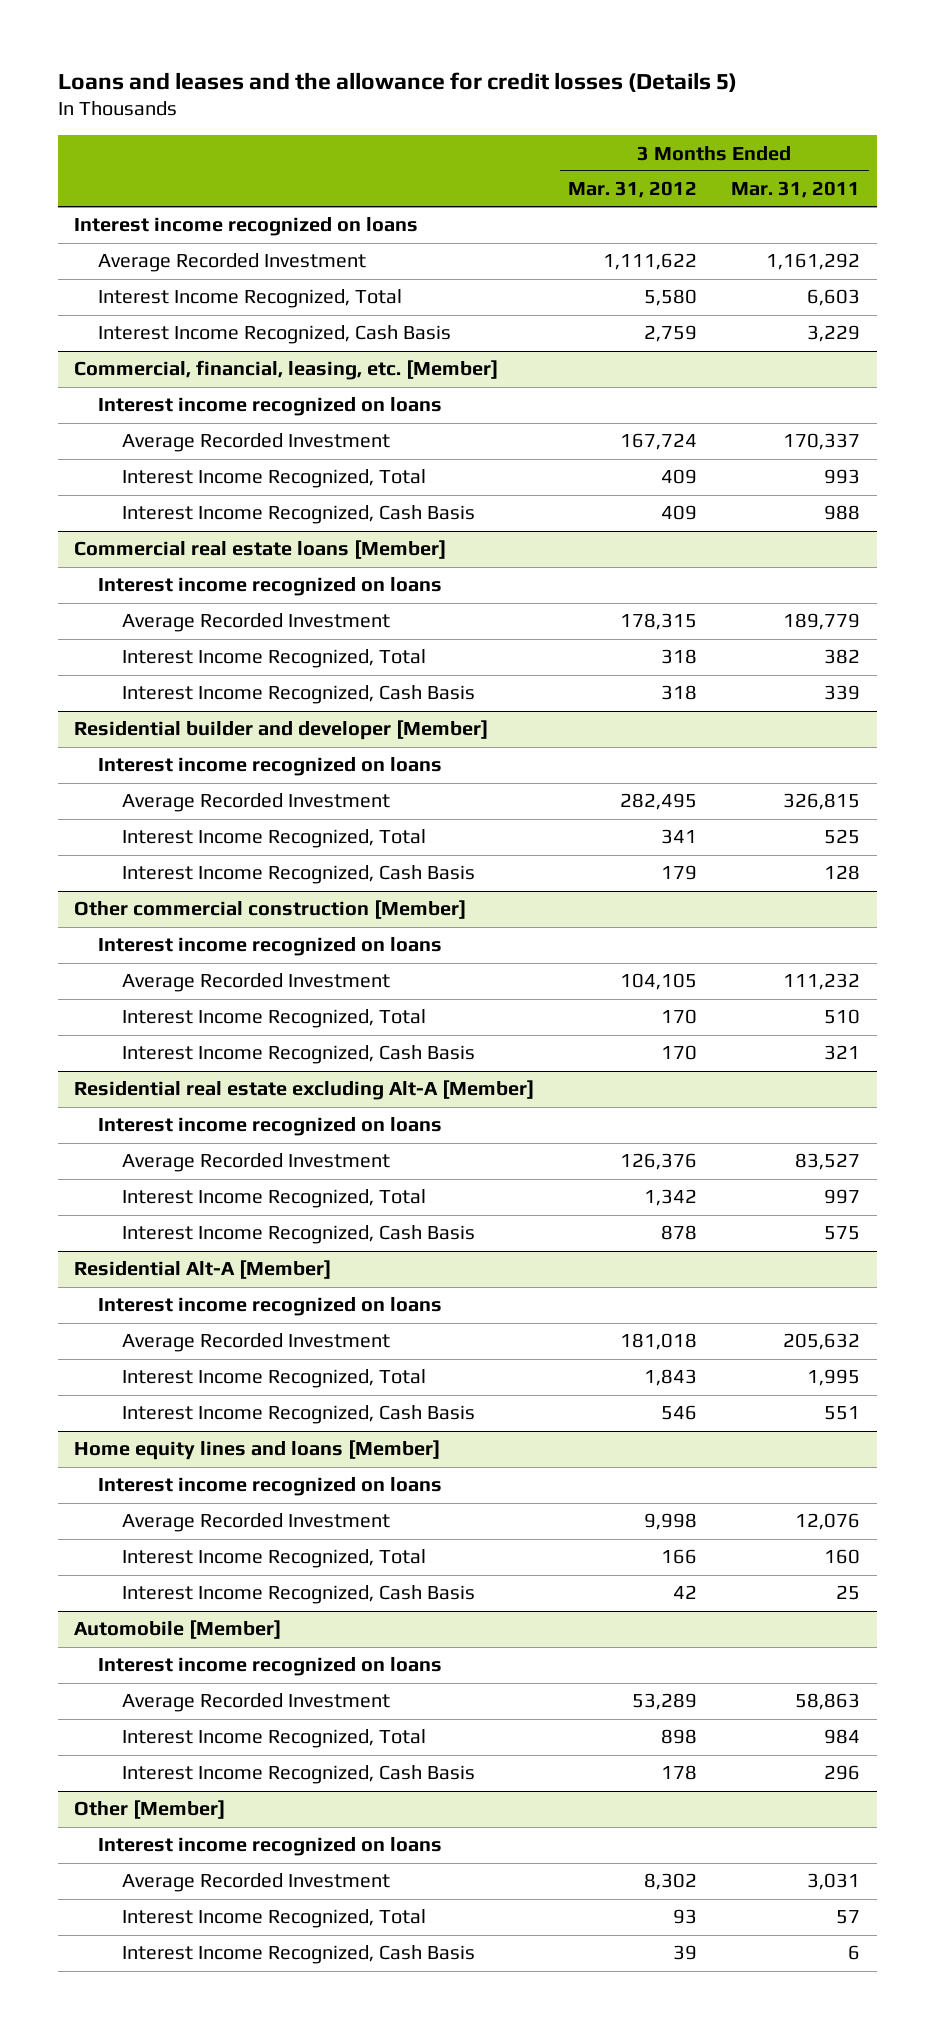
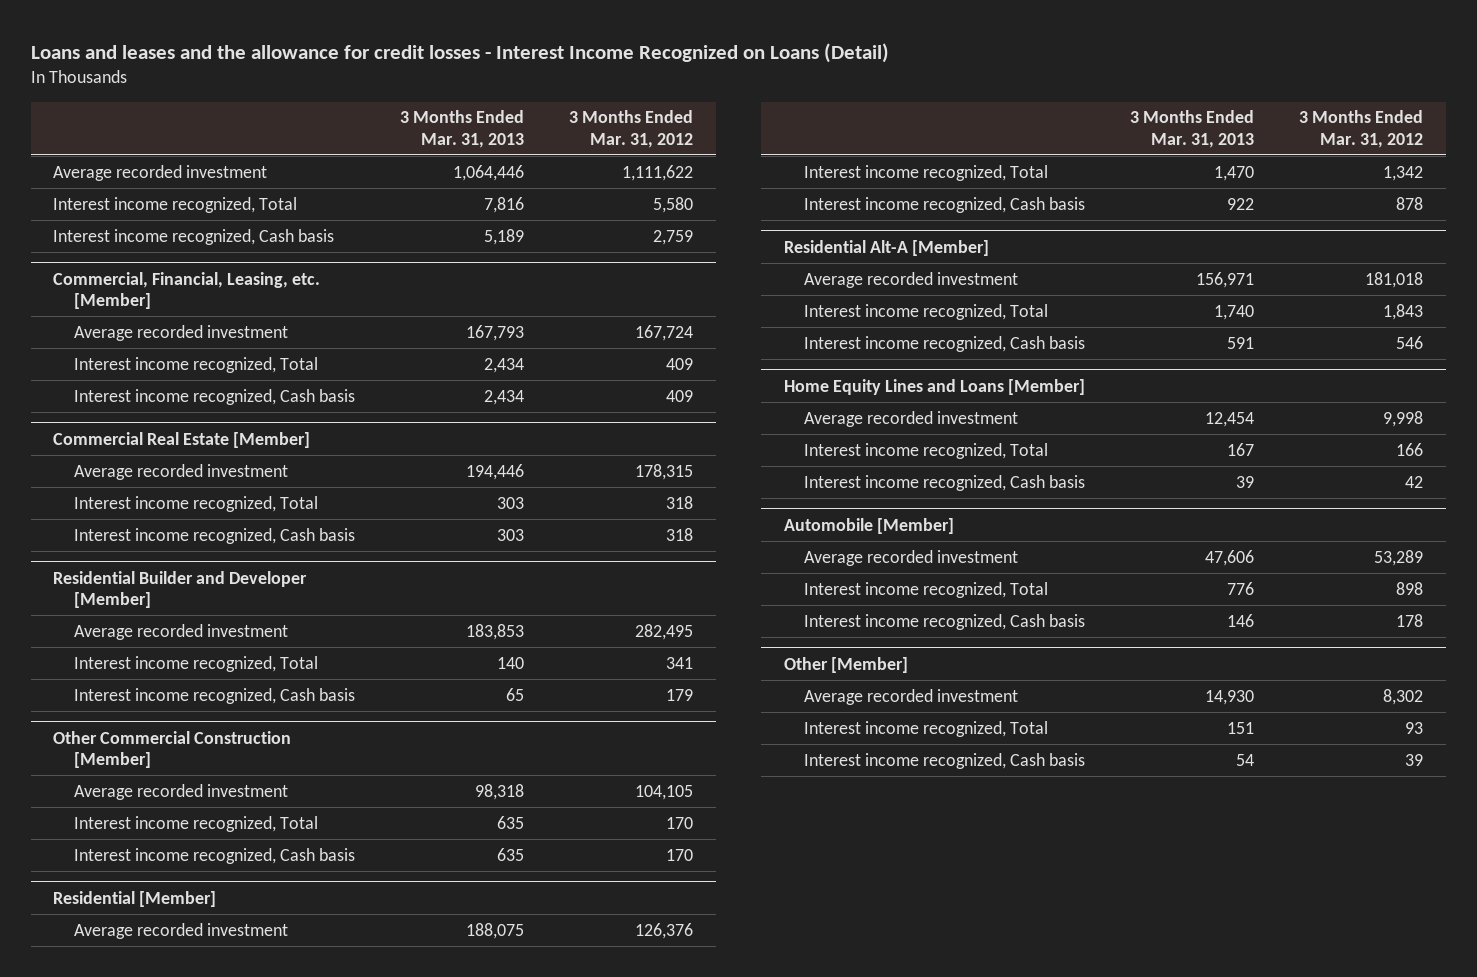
[57,71,737,92] Loans and leases and the allowance for credit losses (Details 5) -> [30,42,889,63] Loans and leases and the allowance for credit losses - Interest Income Recognized on Loans (Detail)
[731,181,861,199] Mar. 31, 2011 -> none
none -> [399,110,524,149] 3 Months Ended Mar. 31, 2013
[74,217,419,237] Interest income recognized on loans -> none
[98,397,443,417] Interest income recognized on loans -> none
[98,577,443,597] Interest income recognized on loans -> none
[98,757,443,777] Interest income recognized on loans -> none
[98,937,443,957] Interest income recognized on loans -> none
[74,1080,535,1101] Residential real estate excluding Alt-A [Member] -> none
[98,1117,443,1137] Interest income recognized on loans -> none
[98,253,367,273] Average Recorded Investment -> [53,164,268,181] Average recorded investment
[98,289,403,309] Interest Income Recognized, Total -> [53,196,298,213] Interest income recognized, Total
[98,325,452,345] Interest Income Recognized, Cash Basis -> [53,228,335,245] Interest income recognized, Cash basis
[74,360,499,381] Commercial, financial, leasing, etc. [Member] -> [53,271,321,310] Commercial, Financial, Leasing, etc. [Member]
[121,433,390,453] Average Recorded Investment -> [73,324,288,341] Average recorded investment
[121,469,426,489] Interest Income Recognized, Total -> [73,356,318,373] Interest income recognized, Total
[121,505,475,525] Interest Income Recognized, Cash Basis -> [73,388,355,405] Interest income recognized, Cash basis
[74,540,447,560] Commercial real estate loans [Member] -> [53,431,311,448] Commercial Real Estate [Member]
[121,613,390,633] Average Recorded Investment -> [73,463,288,480] Average recorded investment
[121,649,426,669] Interest Income Recognized, Total -> [73,495,318,512] Interest income recognized, Total
[121,685,475,705] Interest Income Recognized, Cash Basis -> [73,527,355,544] Interest income recognized, Cash basis
[74,720,489,741] Residential builder and developer [Member] -> [53,570,308,609] Residential Builder and Developer [Member]
[121,793,390,813] Average Recorded Investment -> [73,623,288,640] Average recorded investment
[121,829,426,849] Interest Income Recognized, Total -> [73,655,318,672] Interest income recognized, Total
[121,865,475,885] Interest Income Recognized, Cash Basis -> [73,687,355,704] Interest income recognized, Cash basis
[74,900,467,920] Other commercial construction [Member] -> [53,730,292,769] Other Commercial Construction [Member]
[121,973,390,993] Average Recorded Investment -> [73,783,288,800] Average recorded investment
[121,1009,426,1029] Interest Income Recognized, Total -> [73,815,318,832] Interest income recognized, Total
[121,1045,475,1065] Interest Income Recognized, Cash Basis -> [73,847,355,864] Interest income recognized, Cash basis
none -> [53,890,217,907] Residential [Member]
[121,1153,390,1173] Average Recorded Investment -> [73,922,288,939] Average recorded investment
[121,1189,426,1209] Interest Income Recognized, Total -> [803,164,1048,181] Interest income recognized, Total
[121,1225,475,1245] Interest Income Recognized, Cash Basis -> [803,196,1085,213] Interest income recognized, Cash basis
[98,1297,443,1317] Interest income recognized on loans -> none
[98,1477,443,1497] Interest income recognized on loans -> none
[121,1333,390,1353] Average Recorded Investment -> [803,271,1018,288] Average recorded investment
[121,1369,426,1389] Interest Income Recognized, Total -> [803,303,1048,320] Interest income recognized, Total
[121,1405,475,1425] Interest Income Recognized, Cash Basis -> [803,335,1085,352] Interest income recognized, Cash basis
[74,1440,441,1461] Home equity lines and loans [Member] -> [783,378,1085,395] Home Equity Lines and Loans [Member]
[121,1513,390,1533] Average Recorded Investment -> [803,410,1018,427] Average recorded investment
[121,1549,426,1569] Interest Income Recognized, Total -> [803,442,1048,459] Interest income recognized, Total
[121,1585,475,1605] Interest Income Recognized, Cash Basis -> [803,474,1085,491] Interest income recognized, Cash basis
[98,1657,443,1677] Interest income recognized on loans -> none
[121,1693,390,1713] Average Recorded Investment -> [803,549,1018,566] Average recorded investment
[121,1729,426,1749] Interest Income Recognized, Total -> [803,581,1048,598] Interest income recognized, Total
[121,1765,475,1785] Interest Income Recognized, Cash Basis -> [803,613,1085,630] Interest income recognized, Cash basis
[98,1837,443,1857] Interest income recognized on loans -> none
[121,1873,390,1893] Average Recorded Investment -> [803,688,1018,705] Average recorded investment
[121,1909,426,1929] Interest Income Recognized, Total -> [803,720,1048,737] Interest income recognized, Total
[121,1945,475,1965] Interest Income Recognized, Cash Basis -> [803,752,1085,769] Interest income recognized, Cash basis

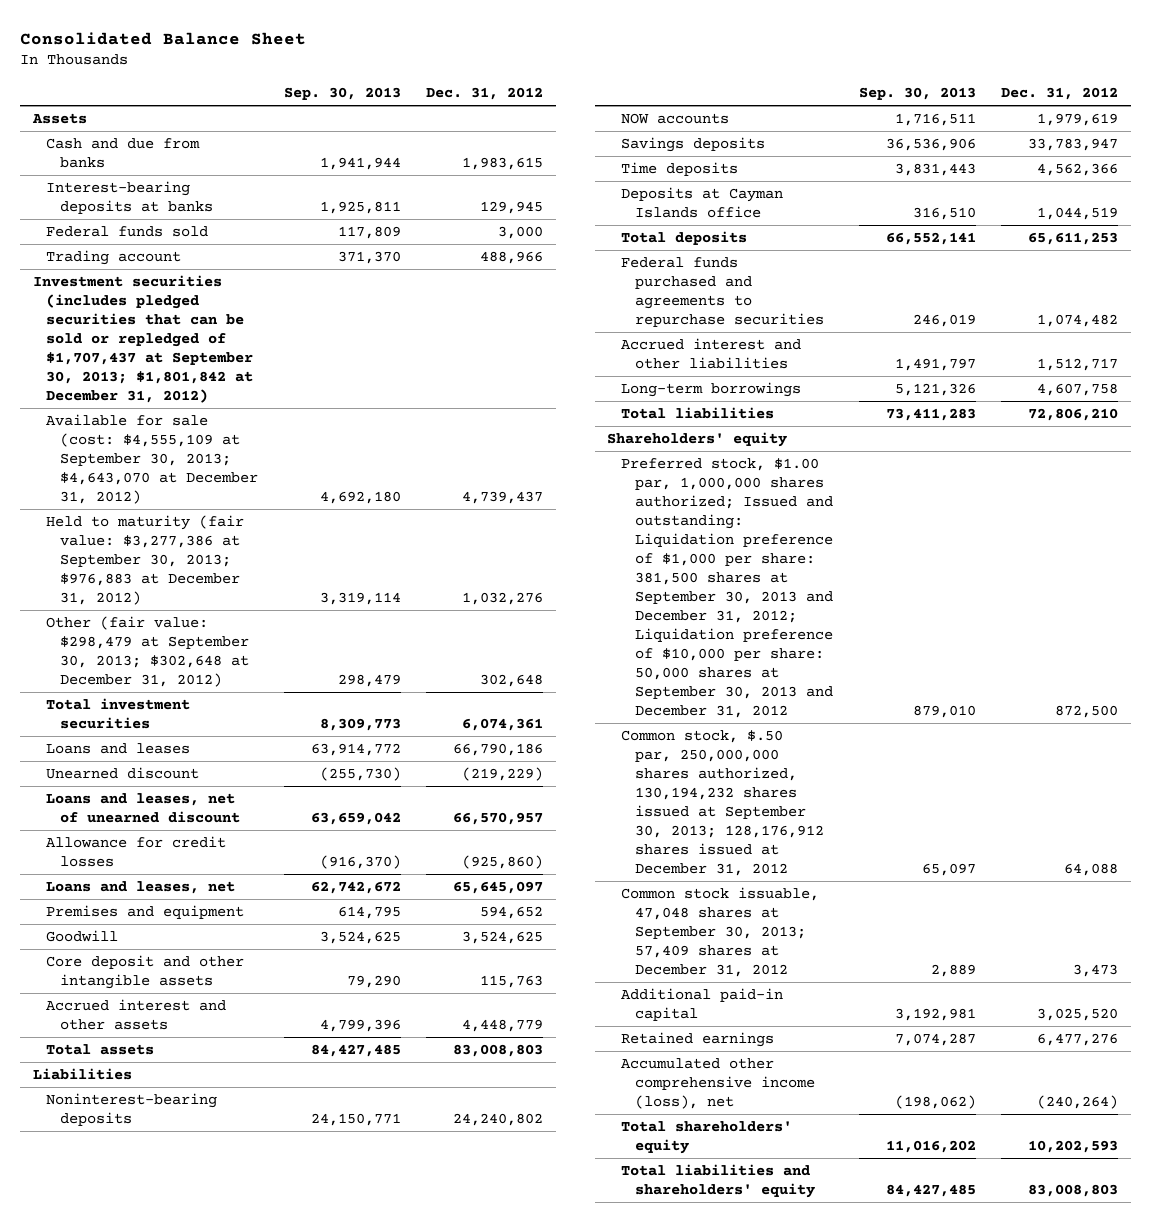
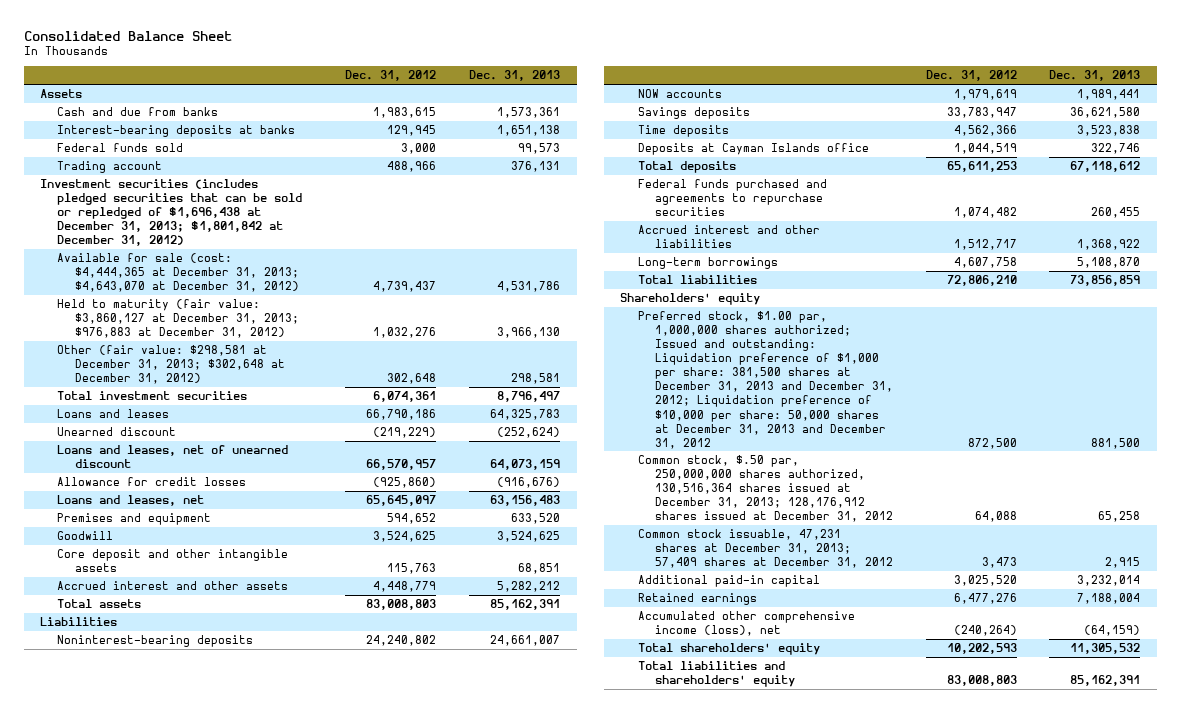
[283,87,401,101] Sep. 30, 2013 -> none
none -> [469,70,561,82] Dec. 31, 2013
[32,275,254,404] Investment securities (includes pledged securities that can be sold or repledged of $1,707,437 at September 30, 2013; $1,801,842 at December 31, 2012) -> [39,179,303,247] Investment securities (includes pledged securities that can be sold or repledged of $1,696,438 at December 31, 2013; $1,801,842 at December 31, 2012)
[46,414,259,505] Available for sale (cost: $4,555,109 at September 30, 2013; $4,643,070 at December 31, 2012) -> [57,253,299,293] Available for sale (cost: $4,444,365 at December 31, 2013; $4,643,070 at December 31, 2012)
[46,515,245,606] Held to maturity (fair value: $3,277,386 at September 30, 2013; $976,883 at December 31, 2012) -> [57,299,299,339] Held to maturity (fair value: $3,860,127 at December 31, 2013; $976,883 at December 31, 2012)
[46,616,250,688] Other (fair value: $298,479 at September 30, 2013; $302,648 at December 31, 2012) -> [57,345,285,385] Other (fair value: $298,581 at December 31, 2013; $302,648 at December 31, 2012)
[621,458,834,719] Preferred stock, $1.00 par, 1,000,000 shares authorized; Issued and outstanding: Liquidation preference of $1,000 per share: 381,500 shares at September 30, 2013 and December 31, 2012; Liquidation preference of $10,000 per share: 50,000 shares at September 30, 2013 and December 31, 2012 -> [637,311,893,449] Preferred stock, $1.00 par, 1,000,000 shares authorized; Issued and outstanding: Liquidation preference of $1,000 per share: 381,500 shares at December 31, 2013 and December 31, 2012; Liquidation preference of $10,000 per share: 50,000 shares at December 31, 2013 and December 31, 2012
[621,730,825,877] Common stock, $.50 par, 250,000,000 shares authorized, 130,194,232 shares issued at September 30, 2013; 128,176,912 shares issued at December 31, 2012 -> [637,455,893,523] Common stock, $.50 par, 250,000,000 shares authorized, 130,516,364 shares issued at December 31, 2013; 128,176,912 shares issued at December 31, 2012
[621,887,820,978] Common stock issuable, 47,048 shares at September 30, 2013; 57,409 shares at December 31, 2012 -> [637,529,893,569] Common stock issuable, 47,231 shares at December 31, 2013; 57,409 shares at December 31, 2012

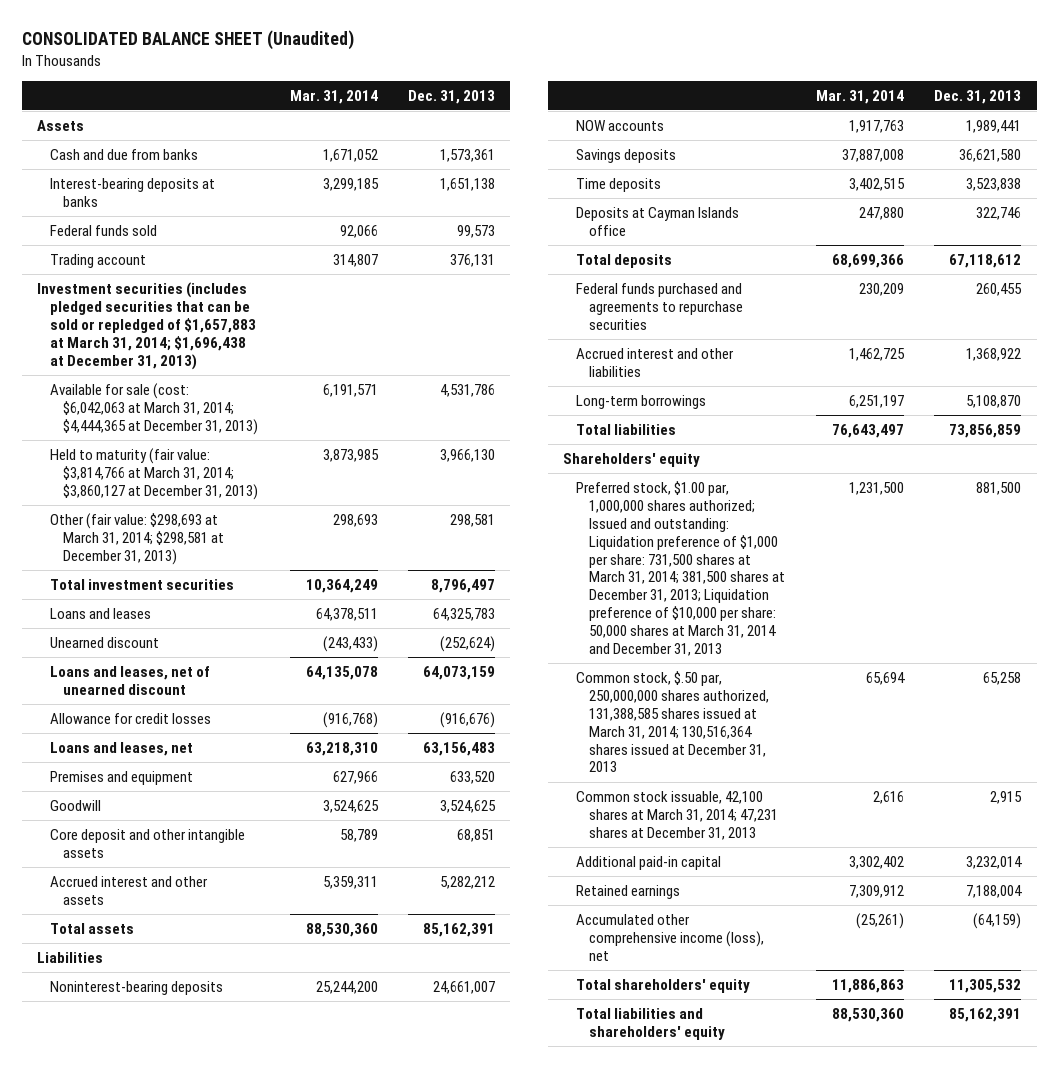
[23,30,232,41] Consolidated Balance Sheet -> [21,30,354,51] CONSOLIDATED BALANCE SHEET (Unaudited)
[345,70,437,82] Dec. 31, 2012 -> none
none -> [289,89,378,104] Mar. 31, 2014
[39,179,303,247] Investment securities (includes pledged securities that can be sold or repledged of $1,696,438 at December 31, 2013; $1,801,842 at December 31, 2012) -> [37,281,257,370] Investment securities (includes pledged securities that can be sold or repledged of $1,657,883 at March 31, 2014; $1,696,438 at December 31, 2013)
[57,253,299,293] Available for sale (cost: $4,444,365 at December 31, 2013; $4,643,070 at December 31, 2012) -> [50,382,259,435] Available for sale (cost: $6,042,063 at March 31, 2014; $4,444,365 at December 31, 2013)
[57,299,299,339] Held to maturity (fair value: $3,860,127 at December 31, 2013; $976,883 at December 31, 2012) -> [50,447,259,500] Held to maturity (fair value: $3,814,766 at March 31, 2014; $3,860,127 at December 31, 2013)
[57,345,285,385] Other (fair value: $298,581 at December 31, 2013; $302,648 at December 31, 2012) -> [50,512,225,565] Other (fair value: $298,693 at March 31, 2014; $298,581 at December 31, 2013)
[637,311,893,449] Preferred stock, $1.00 par, 1,000,000 shares authorized; Issued and outstanding: Liquidation preference of $1,000 per share: 381,500 shares at December 31, 2013 and December 31, 2012; Liquidation preference of $10,000 per share: 50,000 shares at December 31, 2013 and December 31, 2012 -> [576,480,786,657] Preferred stock, $1.00 par, 1,000,000 shares authorized; Issued and outstanding: Liquidation preference of $1,000 per share: 731,500 shares at March 31, 2014; 381,500 shares at December 31, 2013; Liquidation preference of $10,000 per share: 50,000 shares at March 31, 2014 and December 31, 2013
[637,455,893,523] Common stock, $.50 par, 250,000,000 shares authorized, 130,516,364 shares issued at December 31, 2013; 128,176,912 shares issued at December 31, 2012 -> [576,670,770,773] Common stock, $.50 par, 250,000,000 shares authorized, 131,388,585 shares issued at March 31, 2014; 130,516,364 shares issued at December 31, 2013
[637,529,893,569] Common stock issuable, 47,231 shares at December 31, 2013; 57,409 shares at December 31, 2012 -> [576,790,779,840] Common stock issuable, 42,100 shares at March 31, 2014; 47,231 shares at December 31, 2013

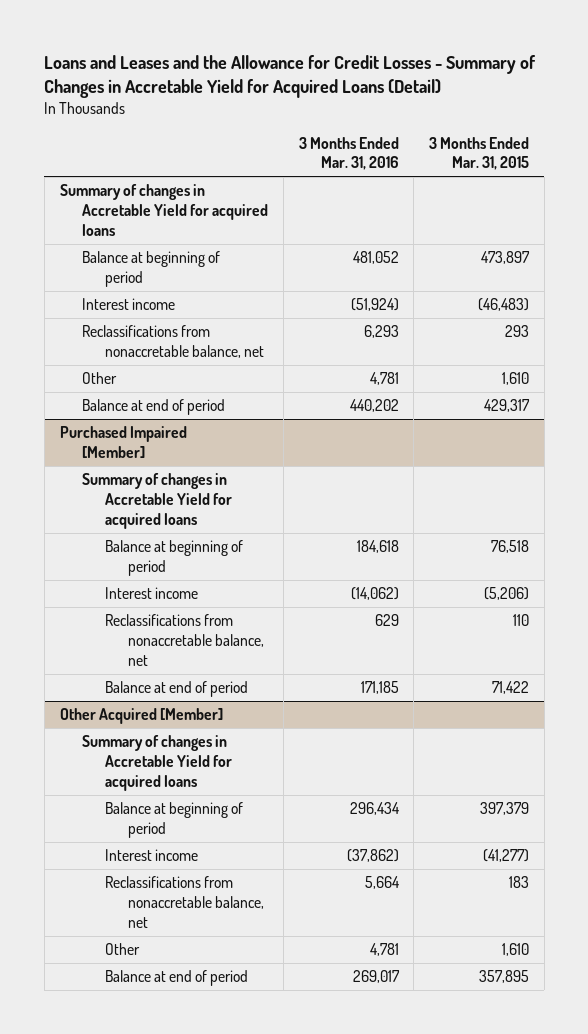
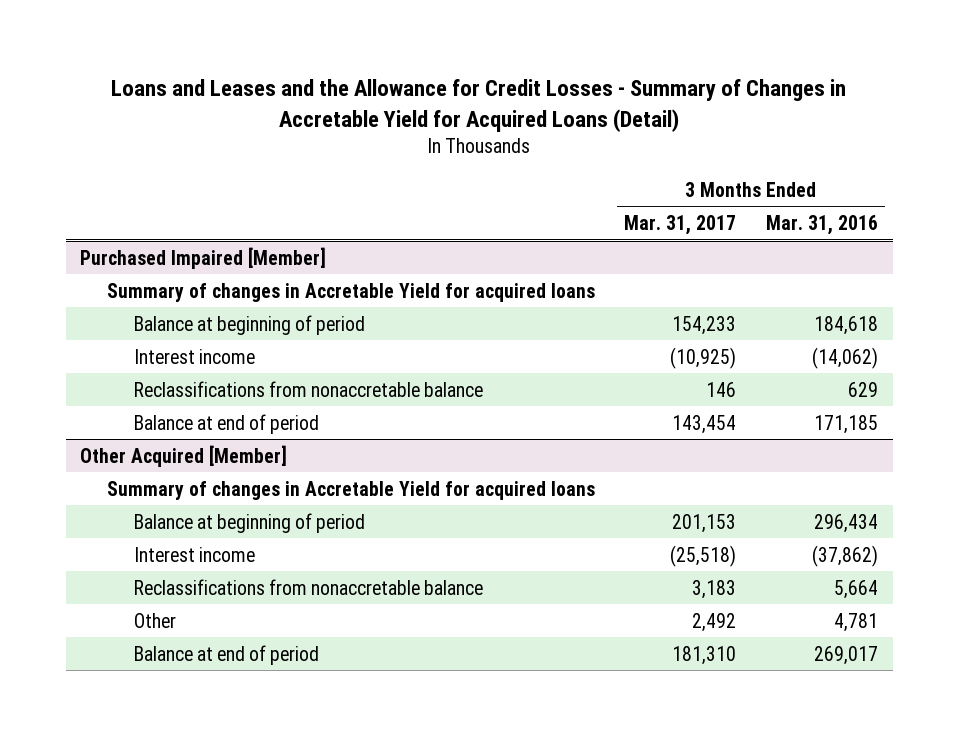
[428,136,529,171] 3 Months Ended Mar. 31, 2015 -> none
none -> [624,214,737,235] Mar. 31, 2017
[59,184,269,236] Summary of changes in Accretable Yield for acquired loans -> none
[82,251,221,287] Balance at beginning of period -> none
[82,298,176,311] Interest income -> none
[82,325,265,358] Reclassifications from nonaccretable balance, net -> none
[82,372,118,385] Other -> none
[82,399,226,416] Balance at end of period -> none
[105,614,264,666] Reclassifications from nonaccretable balance, net -> [133,380,483,397] Reclassifications from nonaccretable balance
[105,876,264,928] Reclassifications from nonaccretable balance, net -> [133,578,483,595] Reclassifications from nonaccretable balance

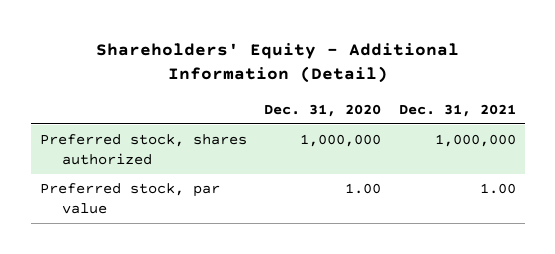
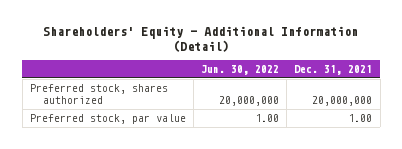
[264,104,382,118] Dec. 31, 2020 -> none
none -> [201,64,280,75] Jun. 30, 2022
[434,134,516,148] 1,000,000 -> [312,95,373,106] 20,000,000

